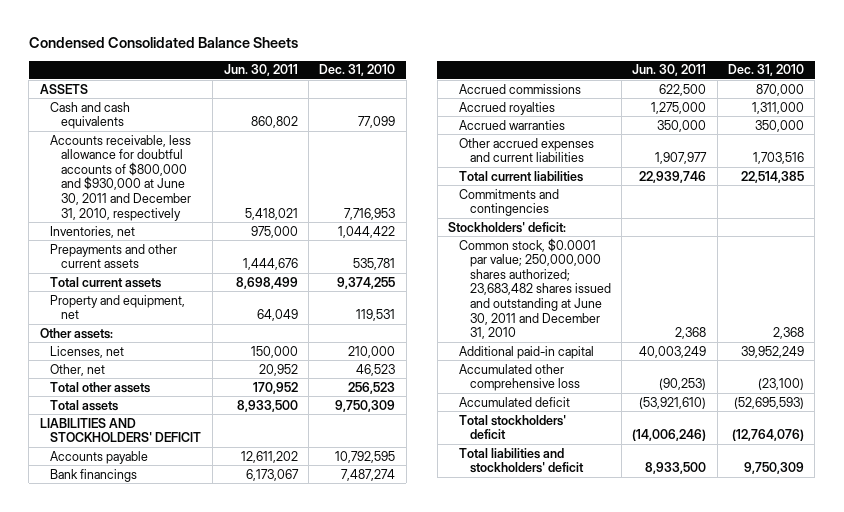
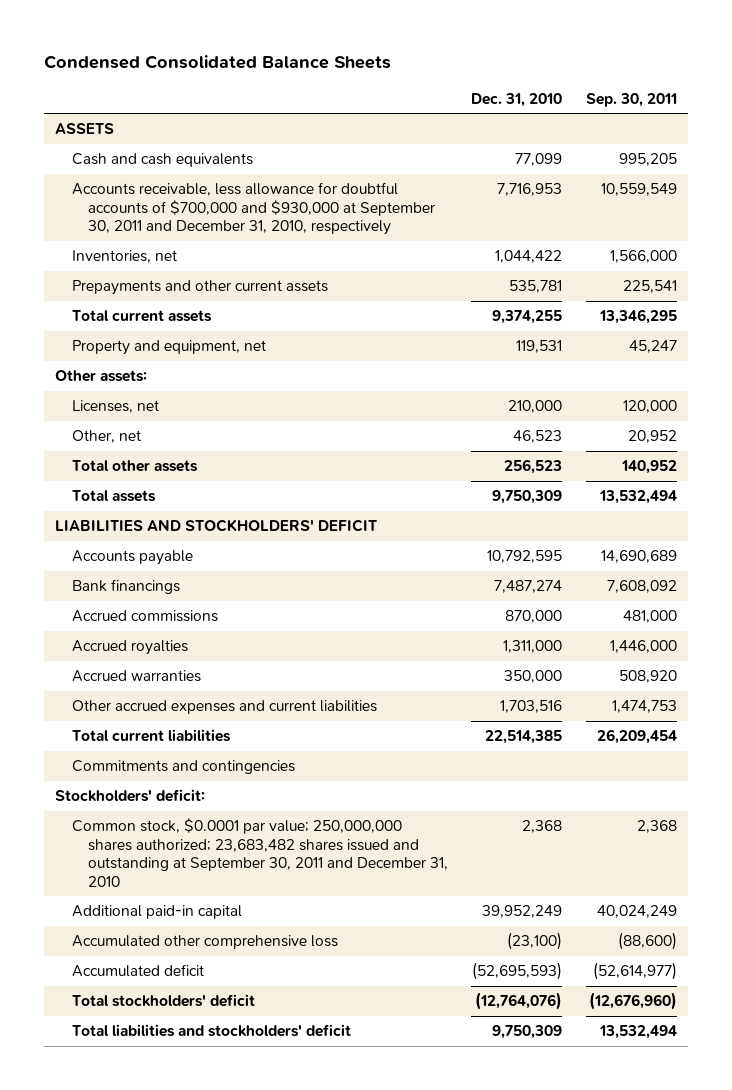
[223,64,298,77] Jun. 30, 2011 -> none
none -> [585,92,677,107] Sep. 30, 2011
[50,134,192,221] Accounts receivable, less allowance for doubtful accounts of $800,000 and $930,000 at June 30, 2011 and December 31, 2010, respectively -> [71,182,436,236] Accounts receivable, less allowance for doubtful accounts of $700,000 and $930,000 at September 30, 2011 and December 31, 2010, respectively
[458,237,611,340] Common stock, $0.0001 par value; 250,000,000 shares authorized; 23,683,482 shares issued and outstanding at June 30, 2011 and December 31, 2010 -> [71,818,449,887] Common stock, $0.0001 par value; 250,000,000 shares authorized; 23,683,482 shares issued and outstanding at September 30, 2011 and December 31, 2010

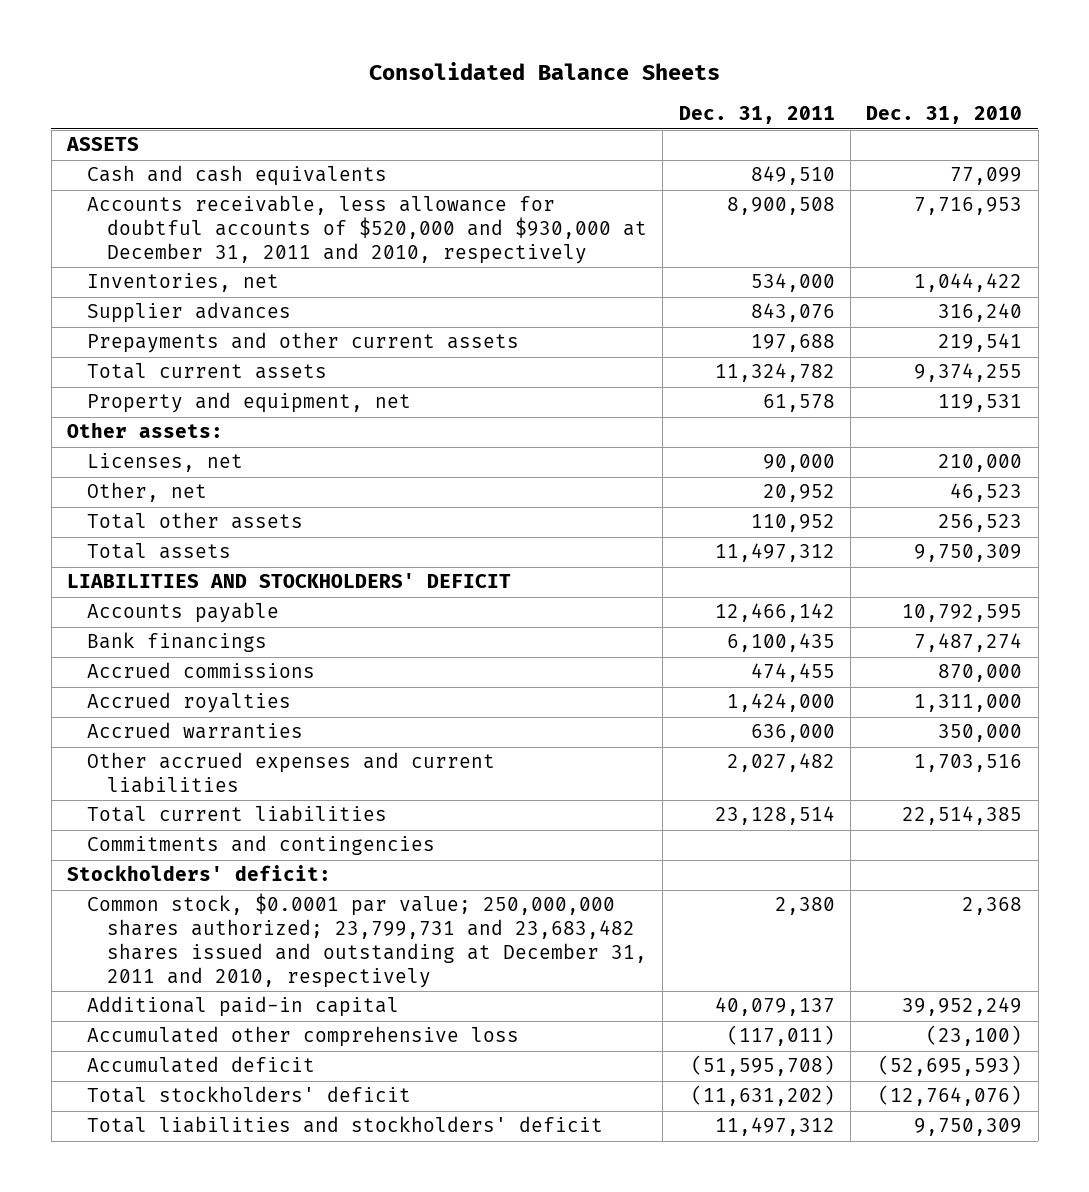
[43,54,391,69] Condensed Consolidated Balance Sheets -> [368,62,720,81] Consolidated Balance Sheets
[585,92,677,107] Sep. 30, 2011 -> none
none -> [678,106,835,125] Dec. 31, 2011
[71,182,436,236] Accounts receivable, less allowance for doubtful accounts of $700,000 and $930,000 at September 30, 2011 and December 31, 2010, respectively -> [86,195,648,264] Accounts receivable, less allowance for doubtful accounts of $520,000 and $930,000 at December 31, 2011 and 2010, respectively
none -> [86,302,291,324] Supplier advances
[509,280,563,294] 535,781 -> [938,333,1023,353] 219,541
[71,818,449,887] Common stock, $0.0001 par value; 250,000,000 shares authorized; 23,683,482 shares issued and outstanding at September 30, 2011 and December 31, 2010 -> [86,893,648,988] Common stock, $0.0001 par value; 250,000,000 shares authorized; 23,799,731 and 23,683,482 shares issued and outstanding at December 31, 2011 and 2010, respectively

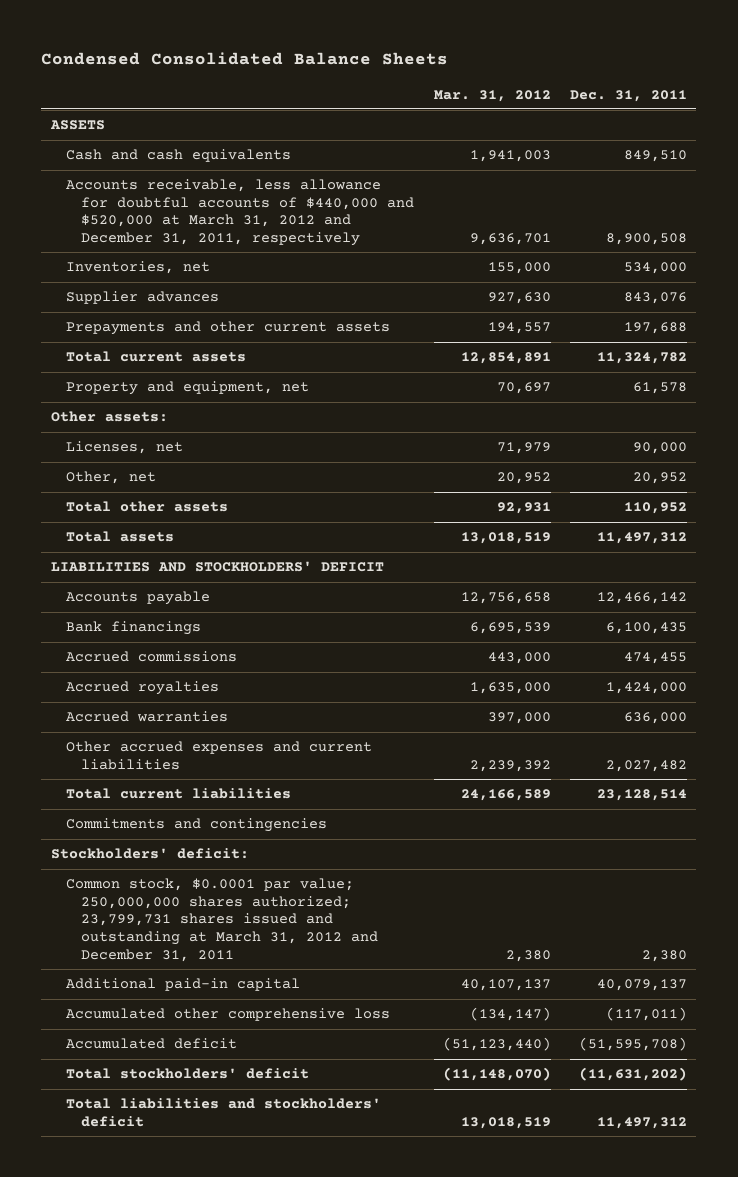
[368,62,720,81] Consolidated Balance Sheets -> [41,52,449,66] Condensed Consolidated Balance Sheets
[866,106,1023,125] Dec. 31, 2010 -> none
none -> [433,89,551,102] Mar. 31, 2012
[86,195,648,264] Accounts receivable, less allowance for doubtful accounts of $520,000 and $930,000 at December 31, 2011 and 2010, respectively -> [65,179,415,246] Accounts receivable, less allowance for doubtful accounts of $440,000 and $520,000 at March 31, 2012 and December 31, 2011, respectively
[86,893,648,988] Common stock, $0.0001 par value; 250,000,000 shares authorized; 23,799,731 and 23,683,482 shares issued and outstanding at December 31, 2011 and 2010, respectively -> [65,878,379,962] Common stock, $0.0001 par value; 250,000,000 shares authorized; 23,799,731 shares issued and outstanding at March 31, 2012 and December 31, 2011

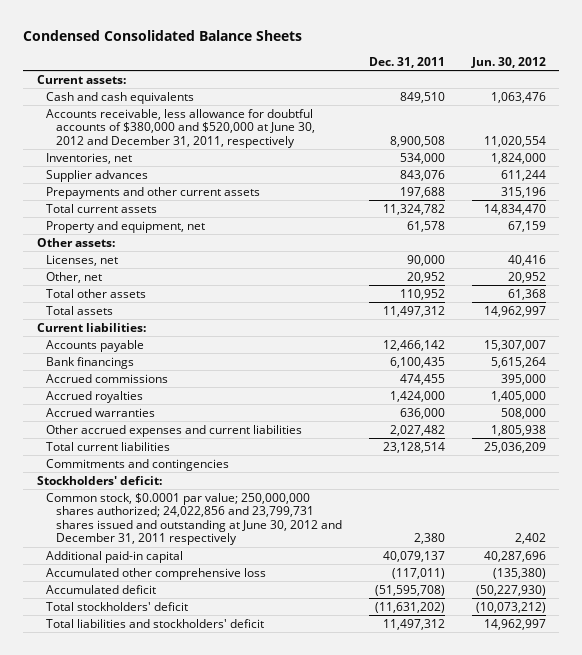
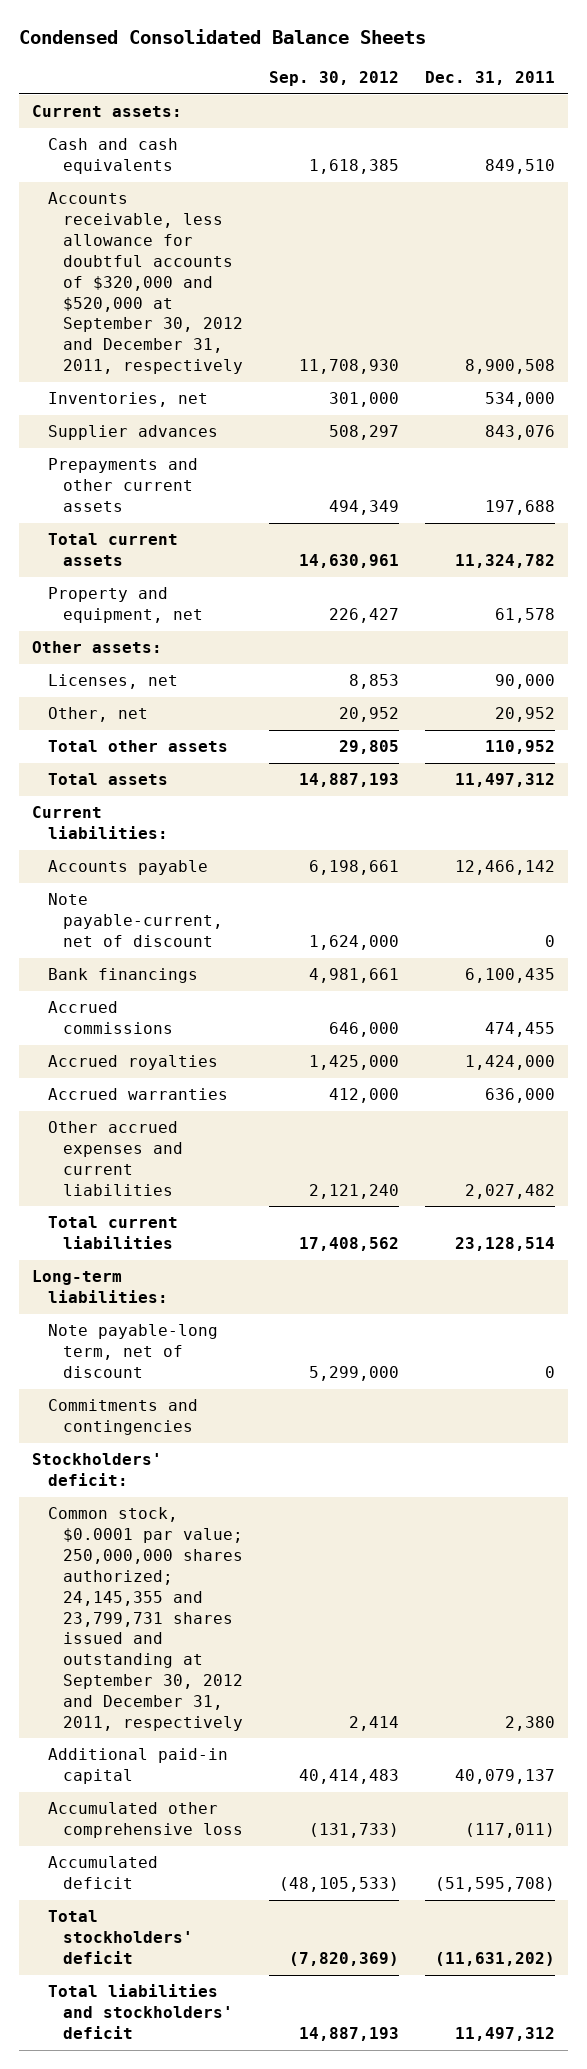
[470,56,546,68] Jun. 30, 2012 -> none
none -> [268,71,399,87] Sep. 30, 2012
[46,108,315,148] Accounts receivable, less allowance for doubtful accounts of $380,000 and $520,000 at June 30, 2012 and December 31, 2011, respectively -> [47,192,243,374] Accounts receivable, less allowance for doubtful accounts of $320,000 and $520,000 at September 30, 2012 and December 31, 2011, respectively
none -> [47,893,223,948] Note payable-current, net of discount
none -> [32,1270,168,1304] Long-term liabilities:
none -> [47,1324,218,1379] Note payable-long term, net of discount
[46,492,342,546] Common stock, $0.0001 par value; 250,000,000 shares authorized; 24,022,856 and 23,799,731 shares issued and outstanding at June 30, 2012 and December 31, 2011 respectively -> [47,1507,243,1731] Common stock, $0.0001 par value; 250,000,000 shares authorized; 24,145,355 and 23,799,731 shares issued and outstanding at September 30, 2012 and December 31, 2011, respectively

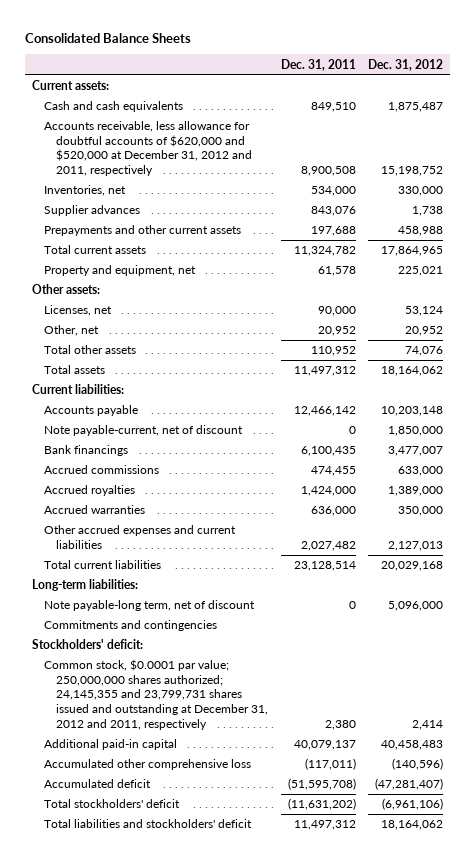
[19,29,427,45] Condensed Consolidated Balance Sheets -> [25,33,192,44] Consolidated Balance Sheets
[268,71,399,87] Sep. 30, 2012 -> none
none -> [368,58,444,71] Dec. 31, 2012
[47,192,243,374] Accounts receivable, less allowance for doubtful accounts of $320,000 and $520,000 at September 30, 2012 and December 31, 2011, respectively -> [43,121,253,177] Accounts receivable, less allowance for doubtful accounts of $620,000 and $520,000 at December 31, 2012 and 2011, respectively
[47,1507,243,1731] Common stock, $0.0001 par value; 250,000,000 shares authorized; 24,145,355 and 23,799,731 shares issued and outstanding at September 30, 2012 and December 31, 2011, respectively -> [43,659,269,730] Common stock, $0.0001 par value; 250,000,000 shares authorized; 24,145,355 and 23,799,731 shares issued and outstanding at December 31, 2012 and 2011, respectively

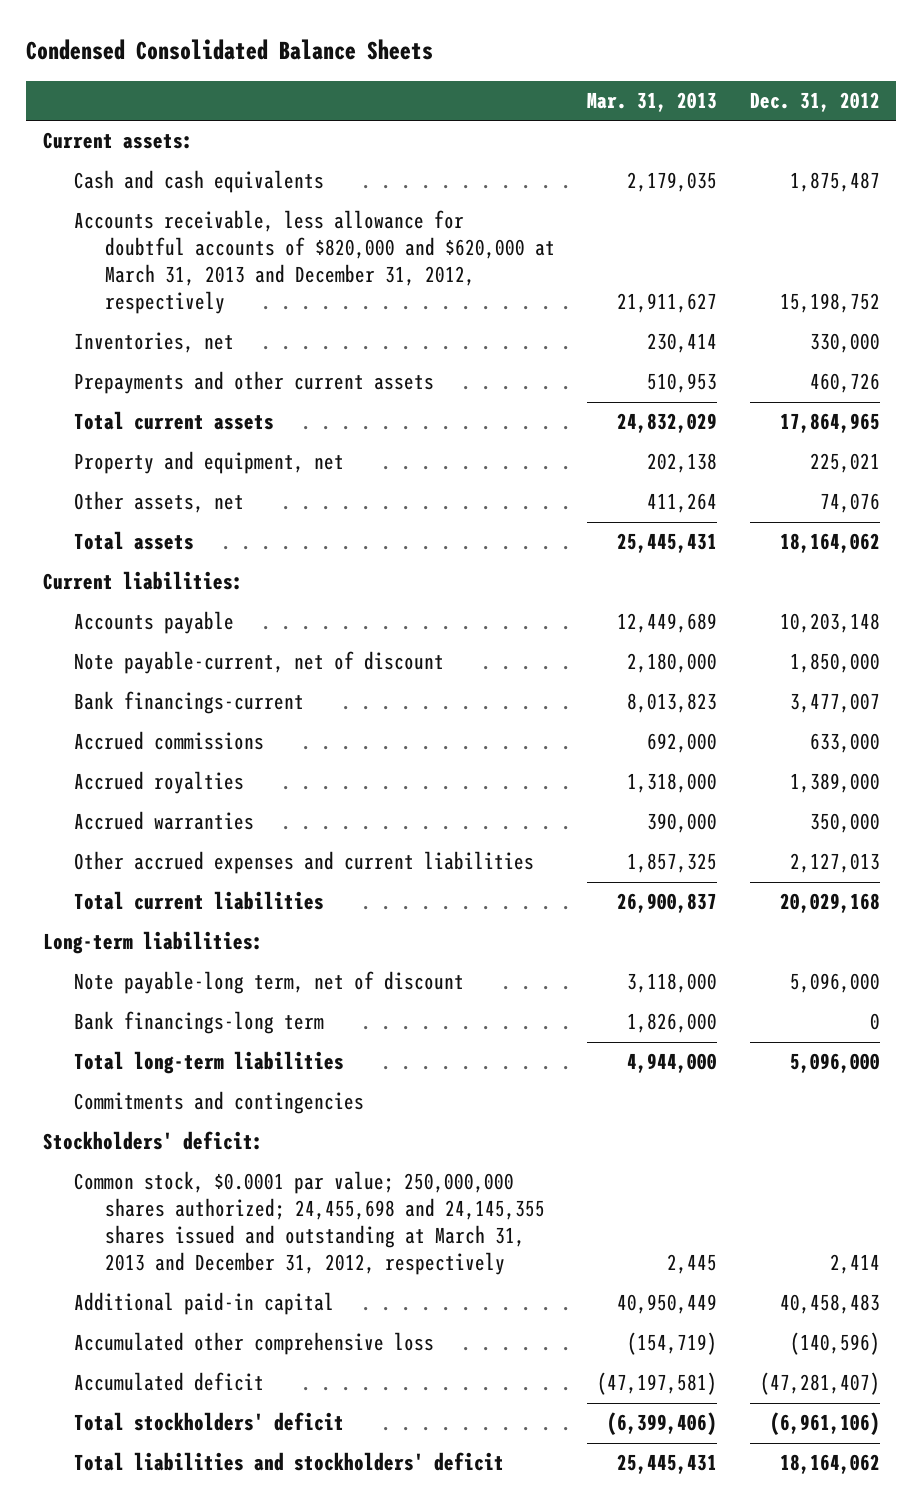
[25,33,192,44] Consolidated Balance Sheets -> [26,39,434,61] Condensed Consolidated Balance Sheets
[280,58,356,71] Dec. 31, 2011 -> none
none -> [587,92,718,113] Mar. 31, 2013
[43,121,253,177] Accounts receivable, less allowance for doubtful accounts of $620,000 and $520,000 at December 31, 2012 and 2011, respectively -> [73,210,555,315] Accounts receivable, less allowance for doubtful accounts of $820,000 and $620,000 at March 31, 2013 and December 31, 2012, respectively
[43,205,140,217] Supplier advances -> none
[398,226,444,237] 458,988 -> [810,373,881,394] 460,726
[31,284,100,295] Other assets: -> none
[43,305,112,317] Licenses, net -> none
[43,345,136,355] Total other assets -> none
[43,325,99,337] Other, net -> [73,491,244,514] Other assets, net
[405,326,444,337] 20,952 -> [820,493,881,514] 74,076
[43,445,128,457] Bank financings -> [73,691,304,715] Bank financings-current
none -> [73,1011,324,1035] Bank financings-long term
none -> [73,1051,344,1075] Total long-term liabilities
[43,659,269,730] Common stock, $0.0001 par value; 250,000,000 shares authorized; 24,145,355 and 23,799,731 shares issued and outstanding at December 31, 2012 and 2011, respectively -> [73,1171,545,1276] Common stock, $0.0001 par value; 250,000,000 shares authorized; 24,455,698 and 24,145,355 shares issued and outstanding at March 31, 2013 and December 31, 2012, respectively

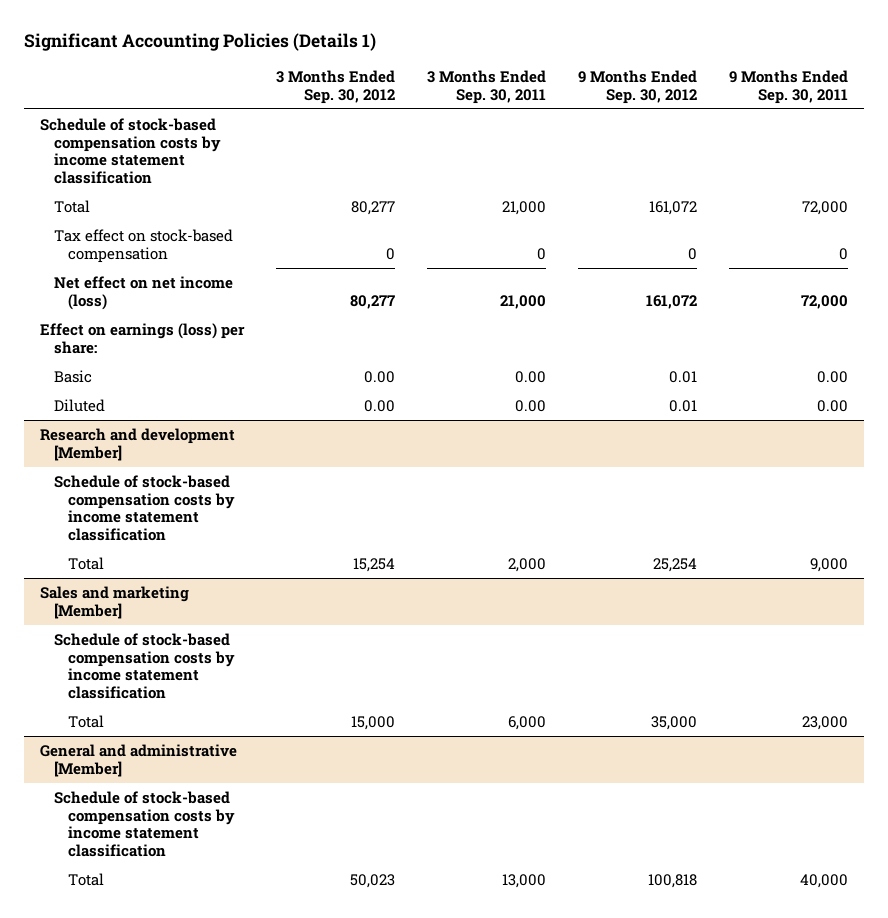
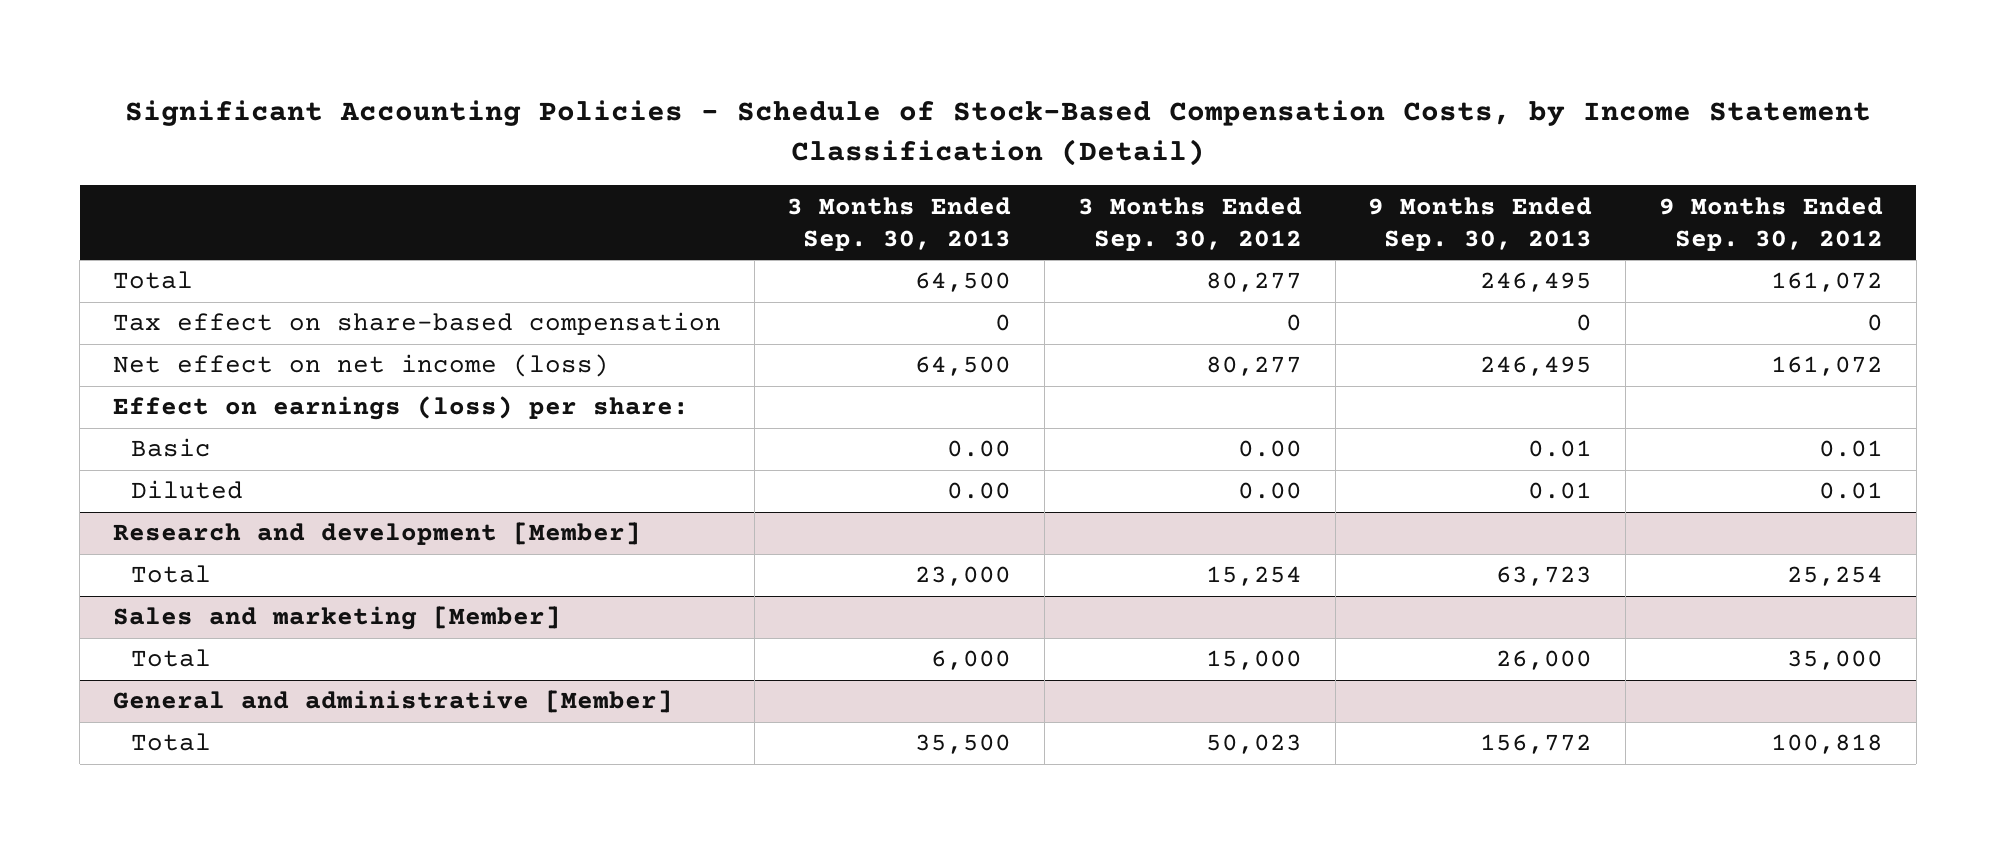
[23,33,376,52] Significant Accounting Policies (Details 1) -> [124,99,1871,166] Significant Accounting Policies - Schedule of Stock-Based Compensation Costs, by Income Statement Classification (Detail)
[426,70,546,104] 3 Months Ended Sep. 30, 2011 -> none
[728,70,848,104] 9 Months Ended Sep. 30, 2011 -> none
none -> [787,196,1012,251] 3 Months Ended Sep. 30, 2013
none -> [1368,196,1593,251] 9 Months Ended Sep. 30, 2013
[39,117,221,184] Schedule of stock-based compensation costs by income statement classification -> none
[53,228,233,263] Tax effect on stock-based compensation -> [112,312,721,336] Tax effect on share-based compensation
[53,474,235,541] Schedule of stock-based compensation costs by income statement classification -> none
[53,632,235,699] Schedule of stock-based compensation costs by income statement classification -> none
[53,790,235,857] Schedule of stock-based compensation costs by income statement classification -> none

